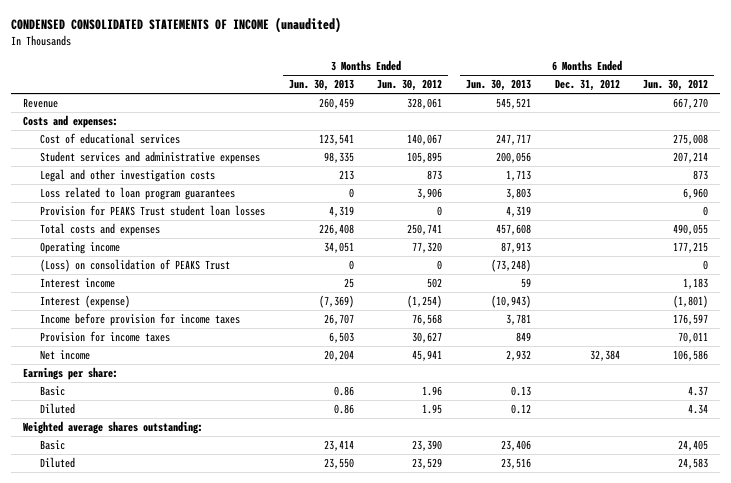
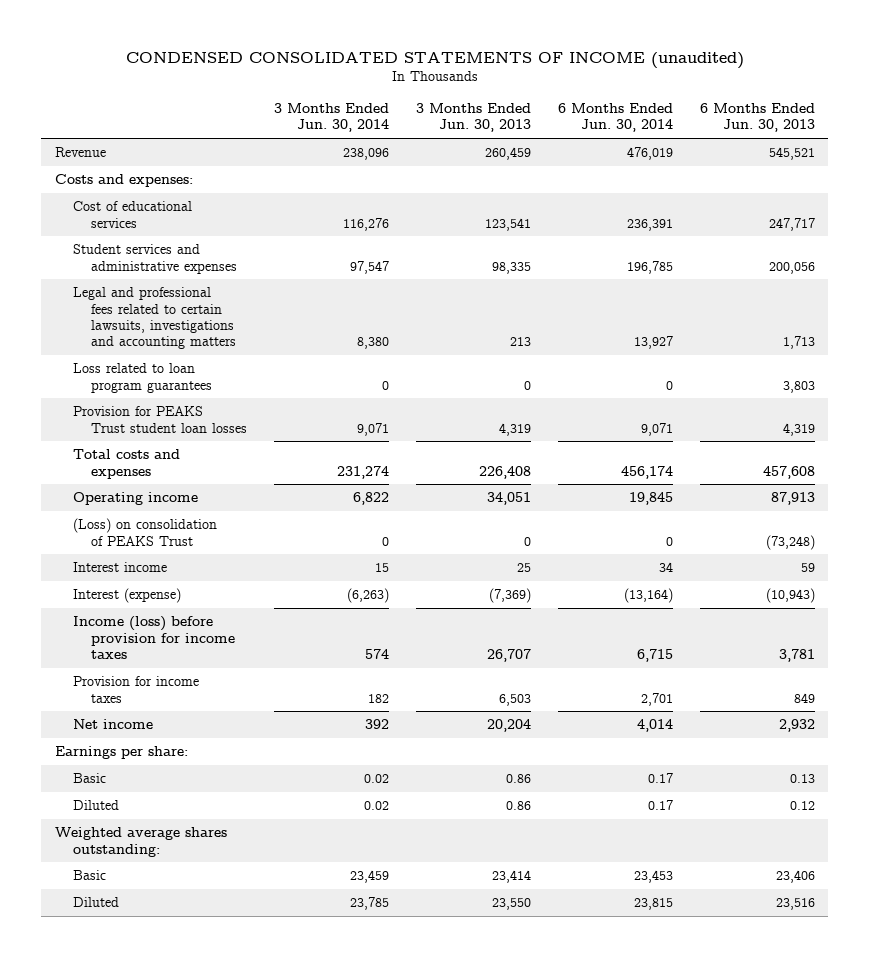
[377,79,443,92] Jun. 30, 2012 -> none
[554,79,620,92] Dec. 31, 2012 -> none
[643,79,709,92] Jun. 30, 2012 -> none
none -> [273,103,389,133] 3 Months Ended Jun. 30, 2014
none -> [557,103,673,133] 6 Months Ended Jun. 30, 2014
[40,169,216,183] Legal and other investigation costs -> [72,287,236,350] Legal and professional fees related to certain lawsuits, investigations and accounting matters
[40,313,241,327] Income before provision for income taxes -> [72,616,235,659] Income (loss) before provision for income taxes

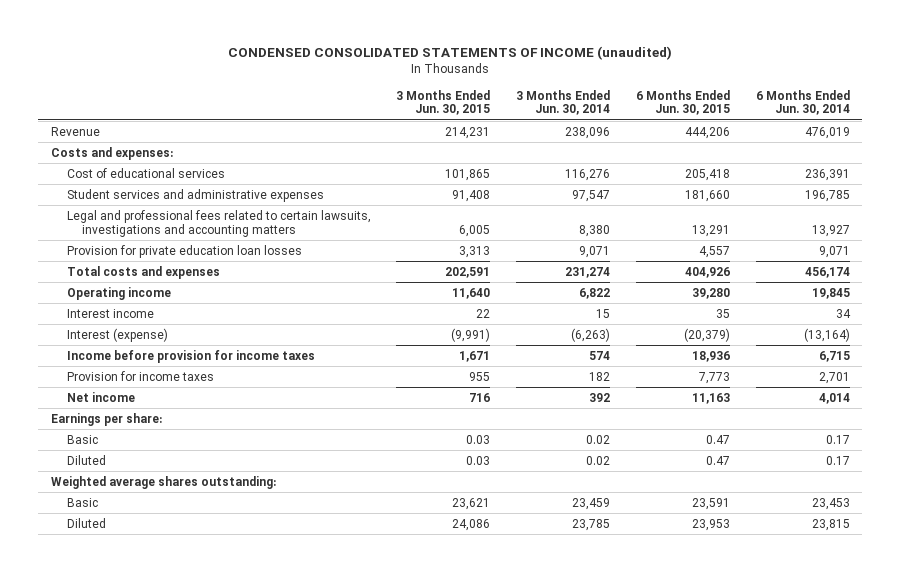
[415,103,531,133] 3 Months Ended Jun. 30, 2013 -> none
[699,103,815,133] 6 Months Ended Jun. 30, 2013 -> none
none -> [396,89,491,116] 3 Months Ended Jun. 30, 2015
none -> [635,89,730,116] 6 Months Ended Jun. 30, 2015
[72,363,212,393] Loss related to loan program guarantees -> none
[72,406,247,433] Provision for PEAKS Trust student loan losses -> [66,244,302,258] Provision for private education loan losses
[72,518,217,546] (Loss) on consolidation of PEAKS Trust -> none
[72,616,235,659] Income (loss) before provision for income taxes -> [66,349,315,363] Income before provision for income taxes

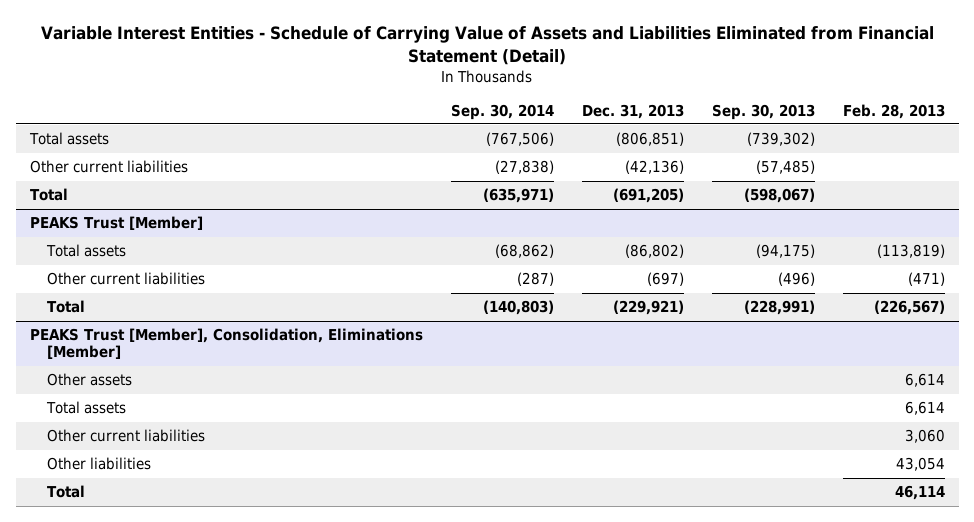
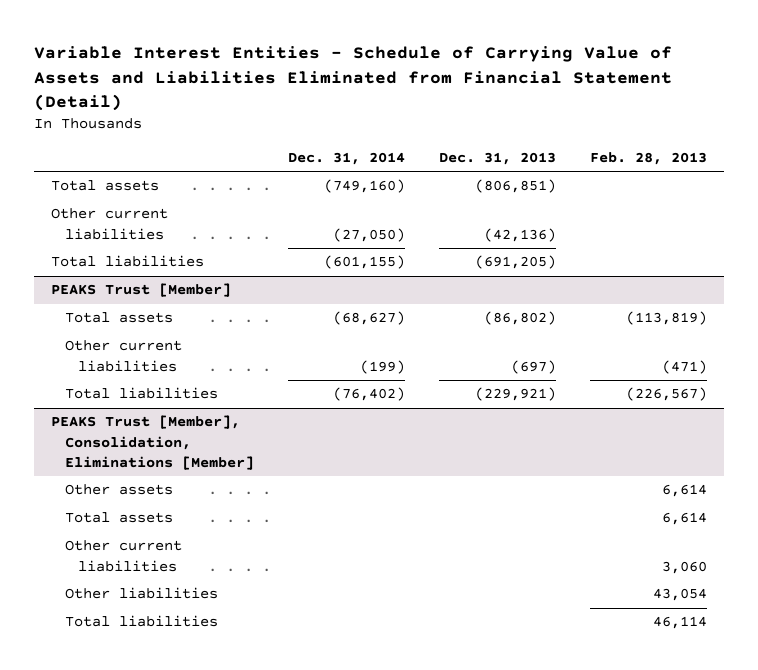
[450,103,554,120] Sep. 30, 2014 -> none
[711,103,815,120] Sep. 30, 2013 -> none
none -> [287,152,405,166] Dec. 31, 2014
[29,188,68,202] Total -> [51,255,205,268] Total liabilities
[47,300,86,314] Total -> [64,387,218,400] Total liabilities
[47,485,86,499] Total -> [64,615,218,628] Total liabilities

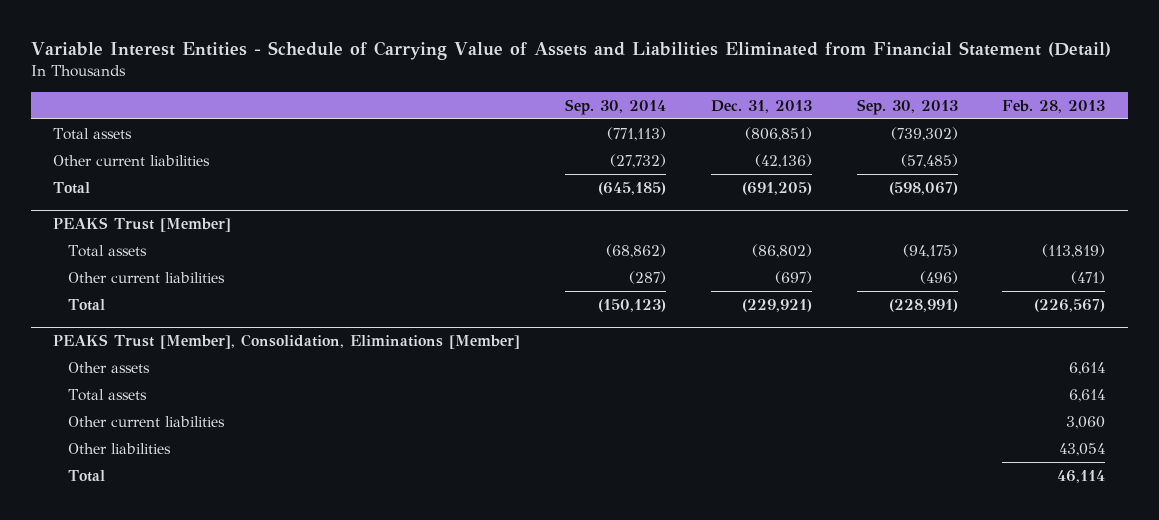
[287,152,405,166] Dec. 31, 2014 -> none
none -> [565,98,667,115] Sep. 30, 2014
none -> [856,98,958,115] Sep. 30, 2013
[51,255,205,268] Total liabilities -> [53,181,91,194] Total
[64,387,218,400] Total liabilities -> [67,298,105,311] Total
[64,615,218,628] Total liabilities -> [67,469,105,482] Total

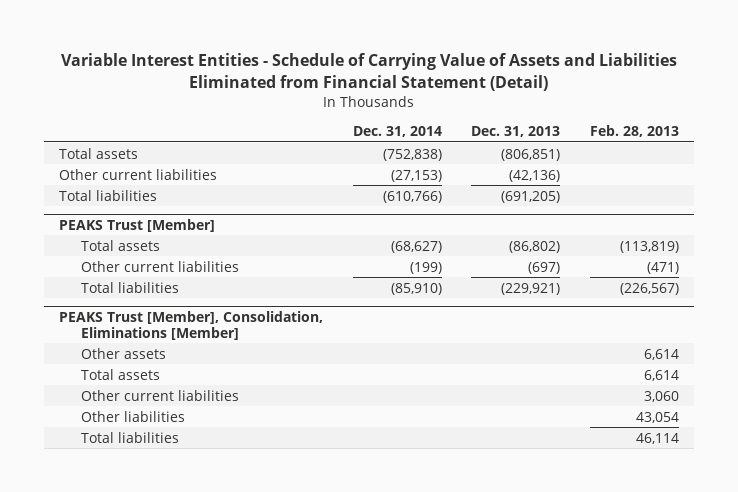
[565,98,667,115] Sep. 30, 2014 -> none
[856,98,958,115] Sep. 30, 2013 -> none
none -> [352,126,442,138] Dec. 31, 2014
[53,181,91,194] Total -> [59,189,158,201] Total liabilities
[67,298,105,311] Total -> [80,281,179,293] Total liabilities
[67,469,105,482] Total -> [80,431,179,443] Total liabilities

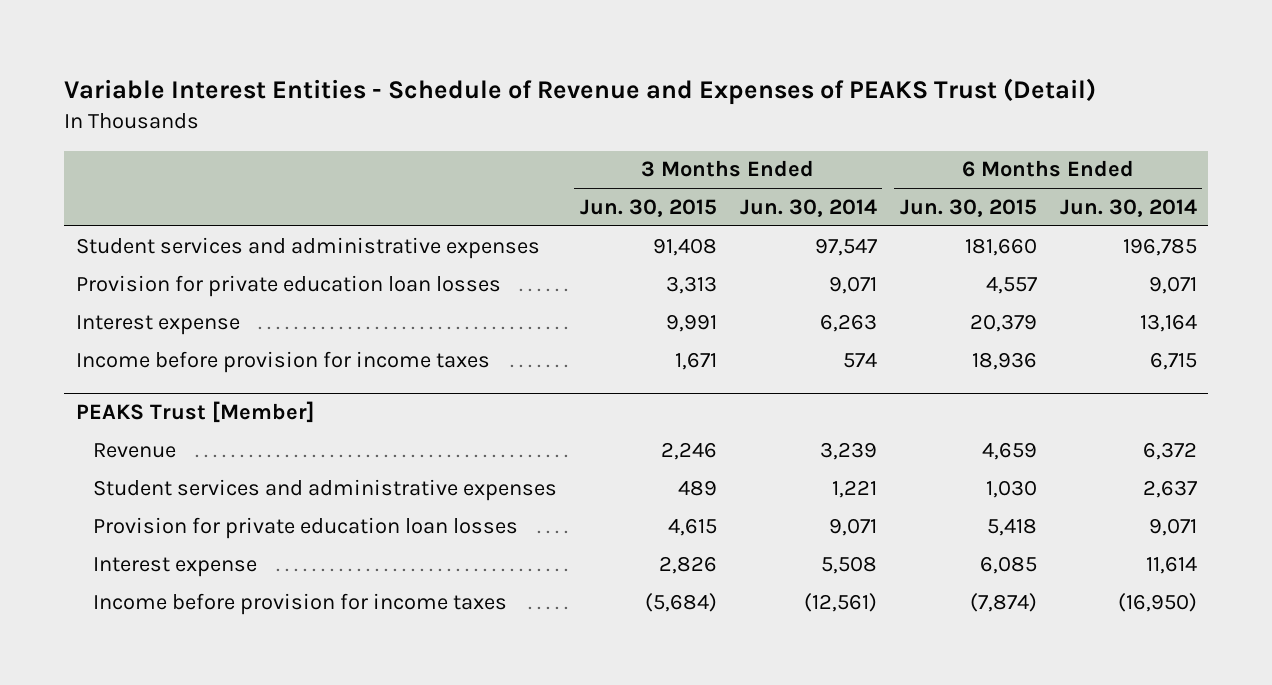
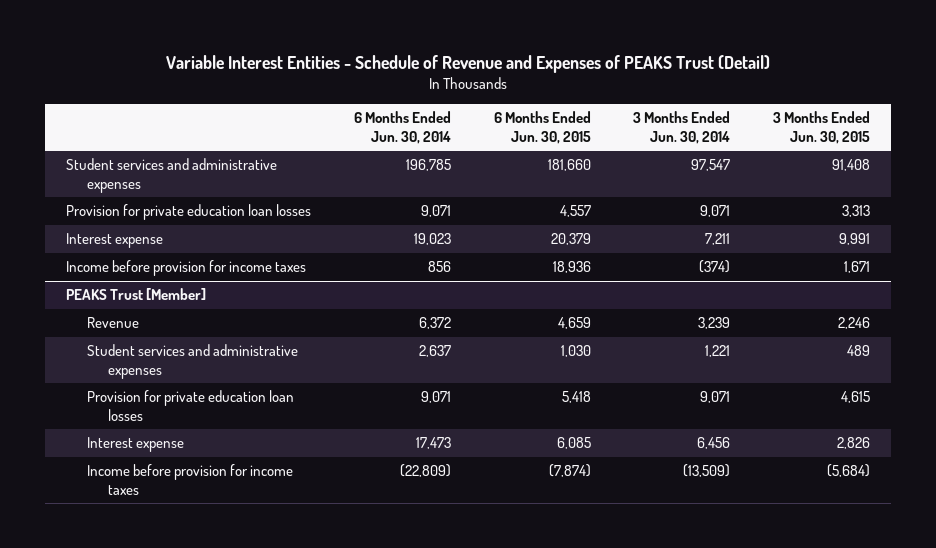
[819,313,877,332] 6,263 -> [705,233,731,246] 7,211
[1139,313,1197,332] 13,164 -> [414,233,452,246] 19,023
[842,351,877,368] 574 -> [699,260,731,274] (374)
[1149,351,1197,370] 6,715 -> [428,261,452,273] 856
[820,555,877,574] 5,508 -> [697,437,731,450] 6,456
[1145,555,1197,574] 11,614 -> [416,437,452,450] 17,473
[803,592,877,612] (12,561) -> [683,464,731,478] (13,509)
[1117,592,1197,612] (16,950) -> [400,464,452,478] (22,809)

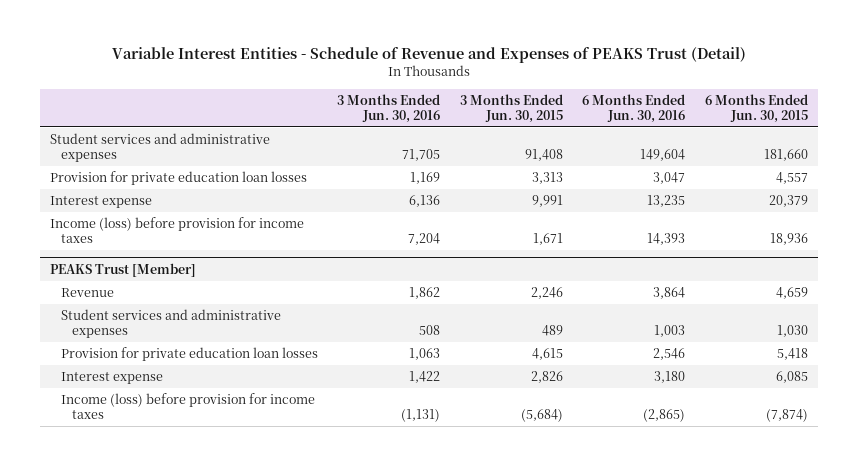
[354,111,452,145] 6 Months Ended Jun. 30, 2014 -> none
[633,111,731,145] 3 Months Ended Jun. 30, 2014 -> none
none -> [337,93,441,123] 3 Months Ended Jun. 30, 2016
none -> [582,93,686,123] 6 Months Ended Jun. 30, 2016
[66,260,307,277] Income before provision for income taxes -> [49,216,304,244] Income (loss) before provision for income taxes
[87,464,294,496] Income before provision for income taxes -> [60,392,315,420] Income (loss) before provision for income taxes

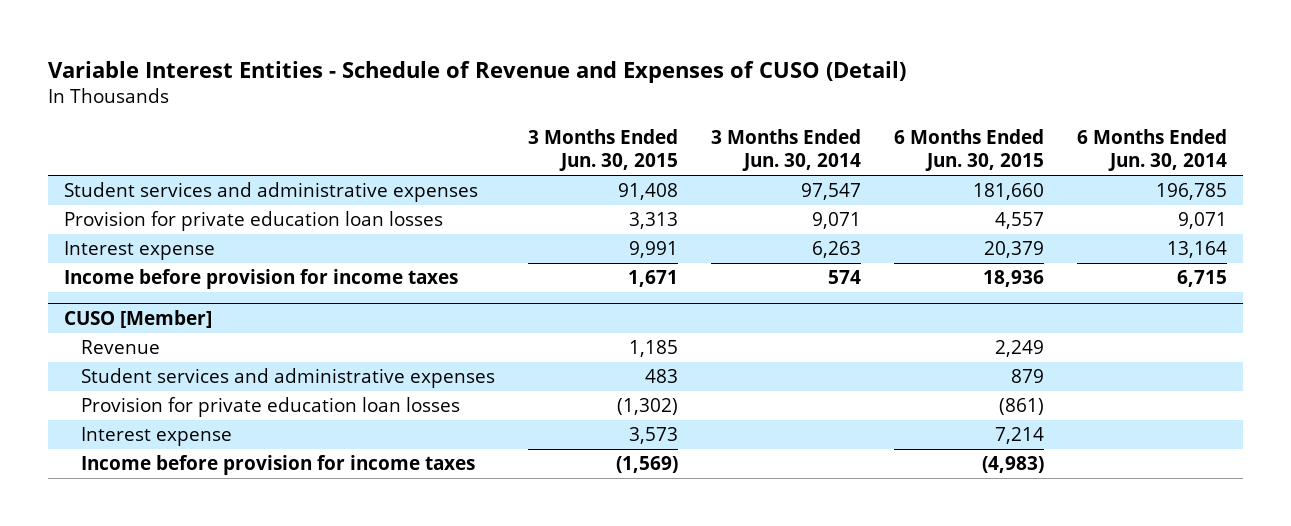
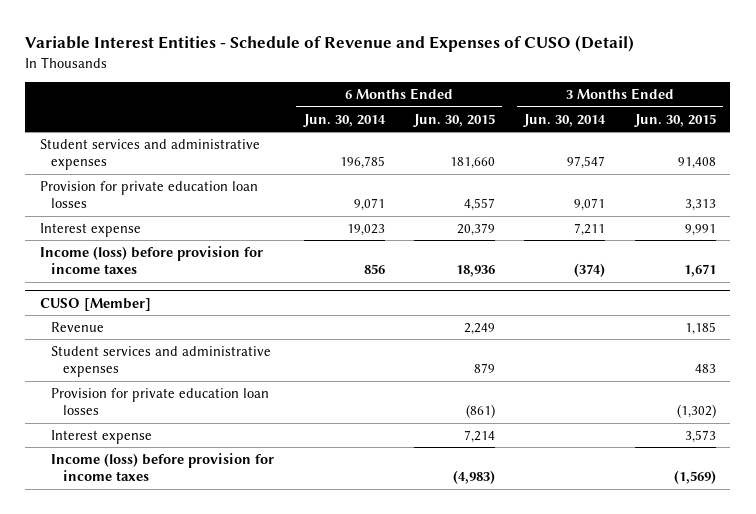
[811,241,861,259] 6,263 -> [574,222,606,236] 7,211
[1166,241,1227,259] 13,164 -> [346,223,385,236] 19,023
[64,269,459,290] Income before provision for income taxes -> [39,245,263,275] Income (loss) before provision for income taxes
[827,270,861,285] 574 -> [574,263,606,278] (374)
[1176,270,1227,288] 6,715 -> [363,264,385,275] 856
[80,455,475,476] Income before provision for income taxes -> [51,452,275,482] Income (loss) before provision for income taxes

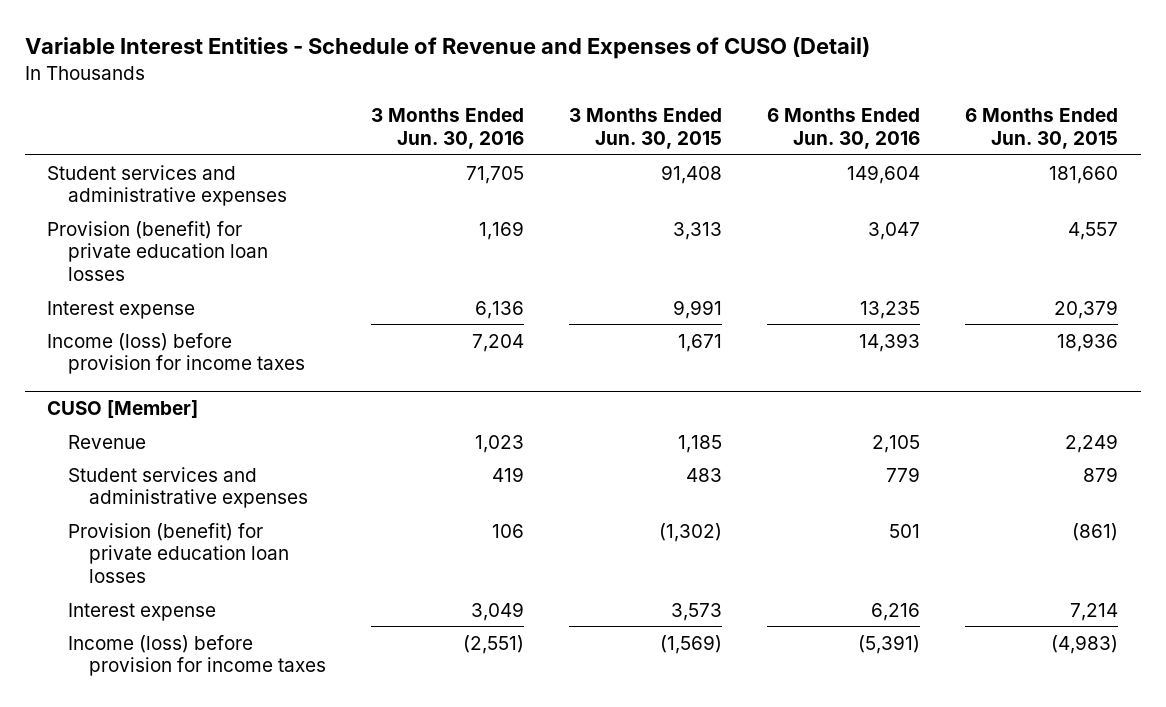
[302,113,386,127] Jun. 30, 2014 -> none
[523,113,607,127] Jun. 30, 2014 -> none
none -> [371,108,525,149] 3 Months Ended Jun. 30, 2016
none -> [767,108,921,149] 6 Months Ended Jun. 30, 2016
[39,180,258,209] Provision for private education loan losses -> [47,220,269,282] Provision (benefit) for private education loan losses
[51,387,270,416] Provision for private education loan losses -> [68,522,290,584] Provision (benefit) for private education loan losses

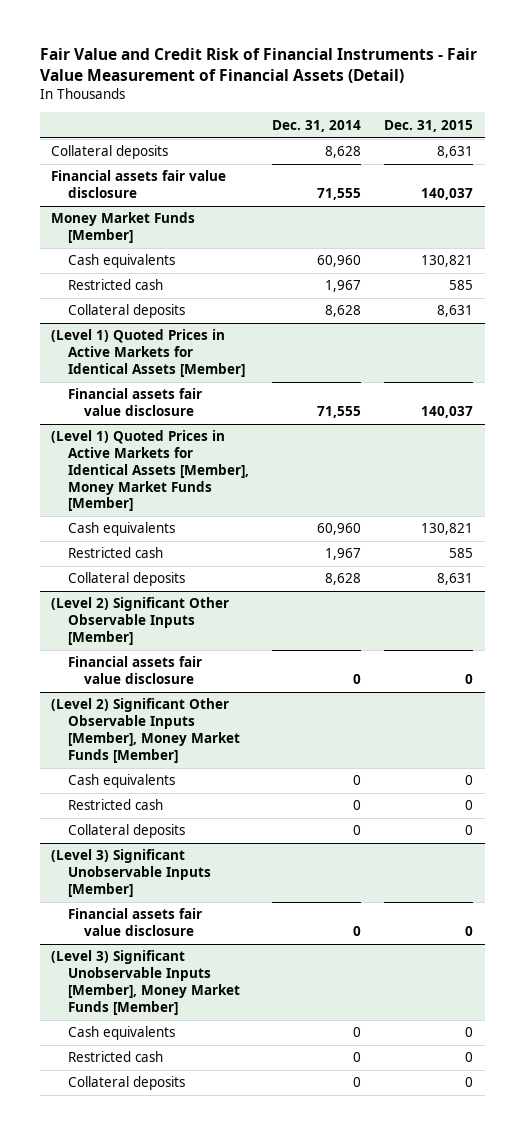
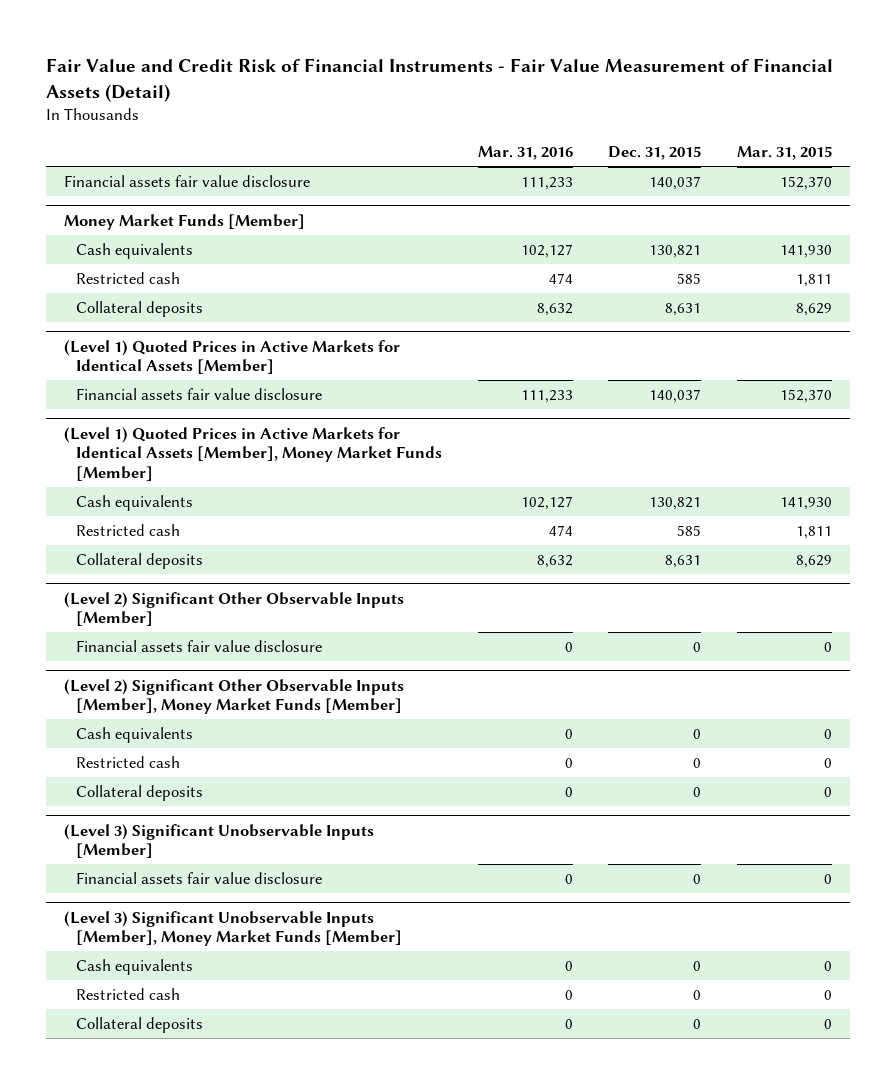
[272,119,362,132] Dec. 31, 2014 -> none
none -> [477,146,573,161] Mar. 31, 2016
none -> [737,146,833,161] Mar. 31, 2015
[51,145,169,160] Collateral deposits -> none

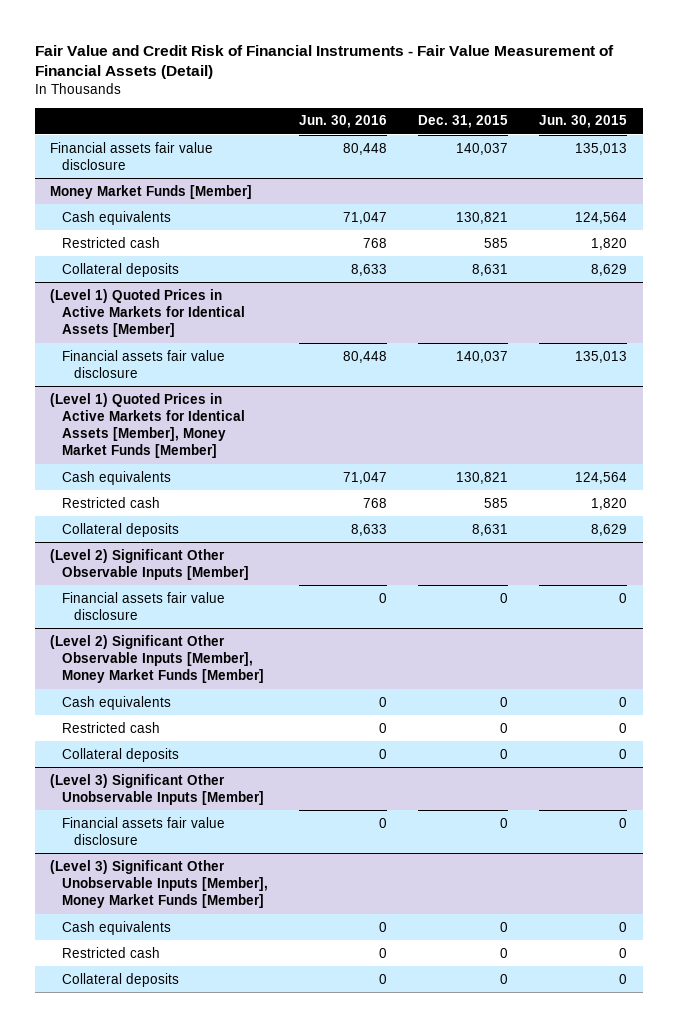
[477,146,573,161] Mar. 31, 2016 -> none
[737,146,833,161] Mar. 31, 2015 -> none
none -> [299,115,388,129] Jun. 30, 2016
none -> [539,115,628,129] Jun. 30, 2015
[63,823,374,859] (Level 3) Significant Unobservable Inputs [Member] -> [50,773,265,805] (Level 3) Significant Other Unobservable Inputs [Member]
[63,910,402,947] (Level 3) Significant Unobservable Inputs [Member], Money Market Funds [Member] -> [50,859,269,909] (Level 3) Significant Other Unobservable Inputs [Member], Money Market Funds [Member]

